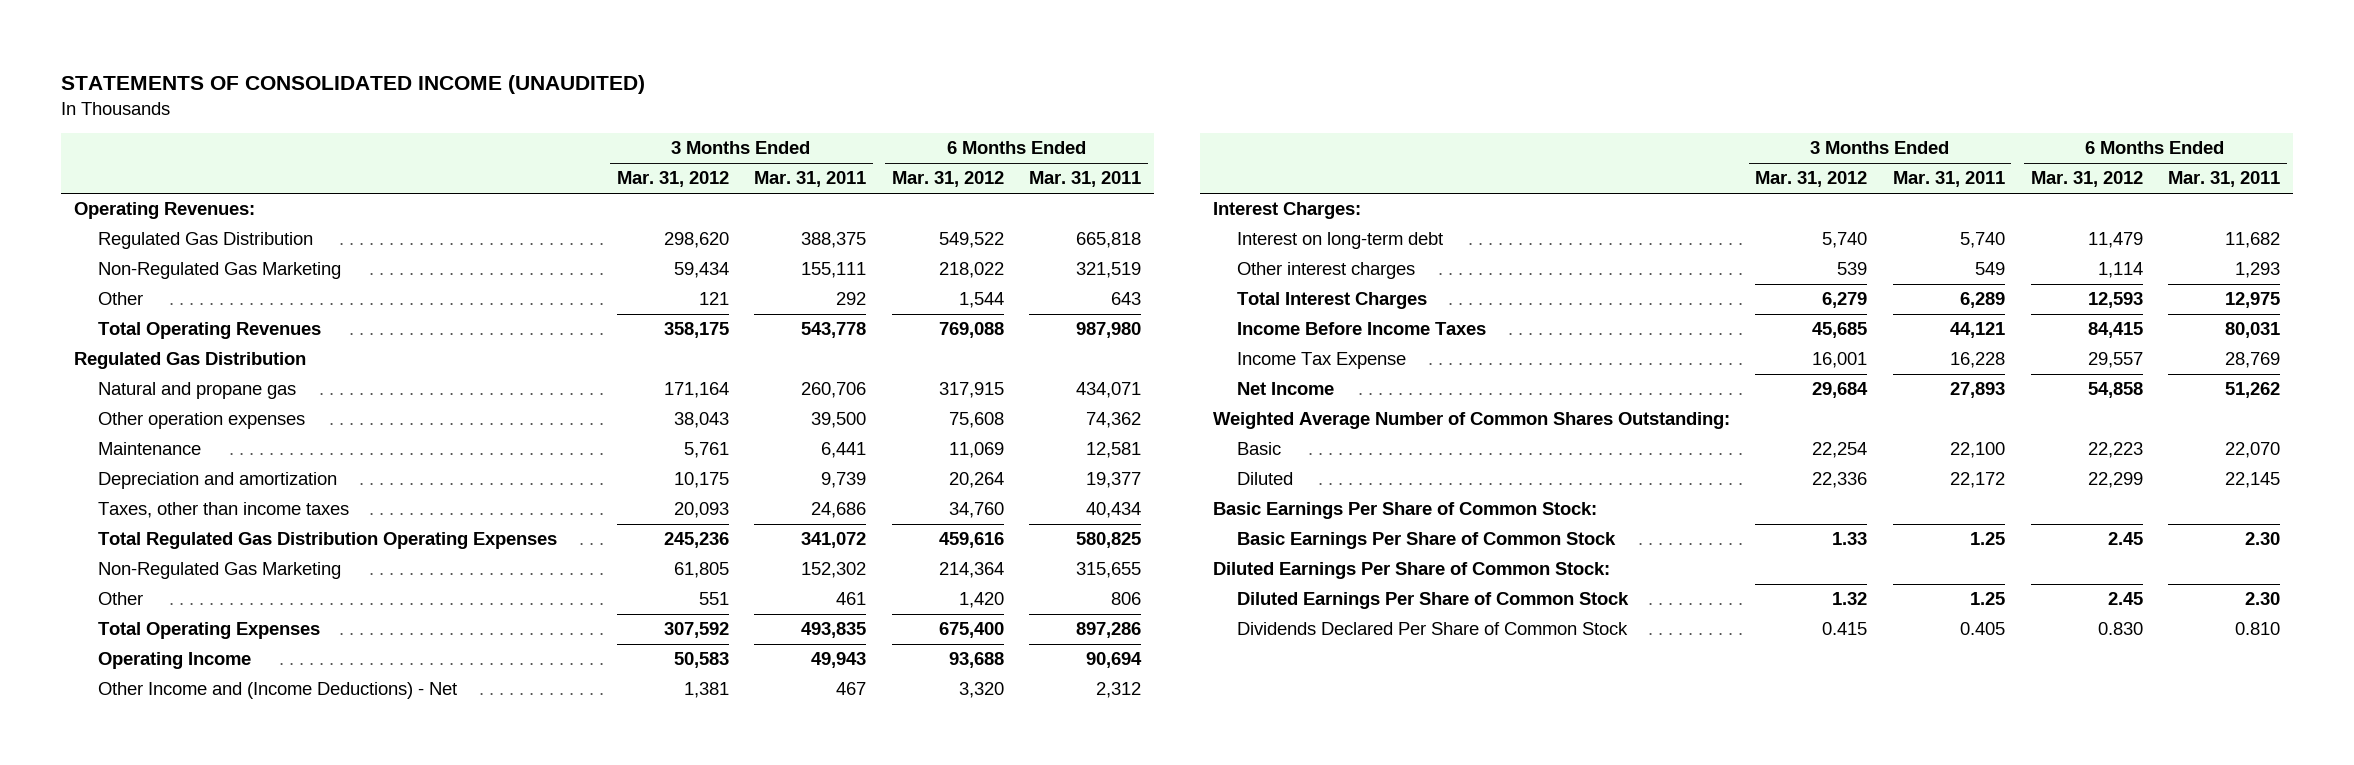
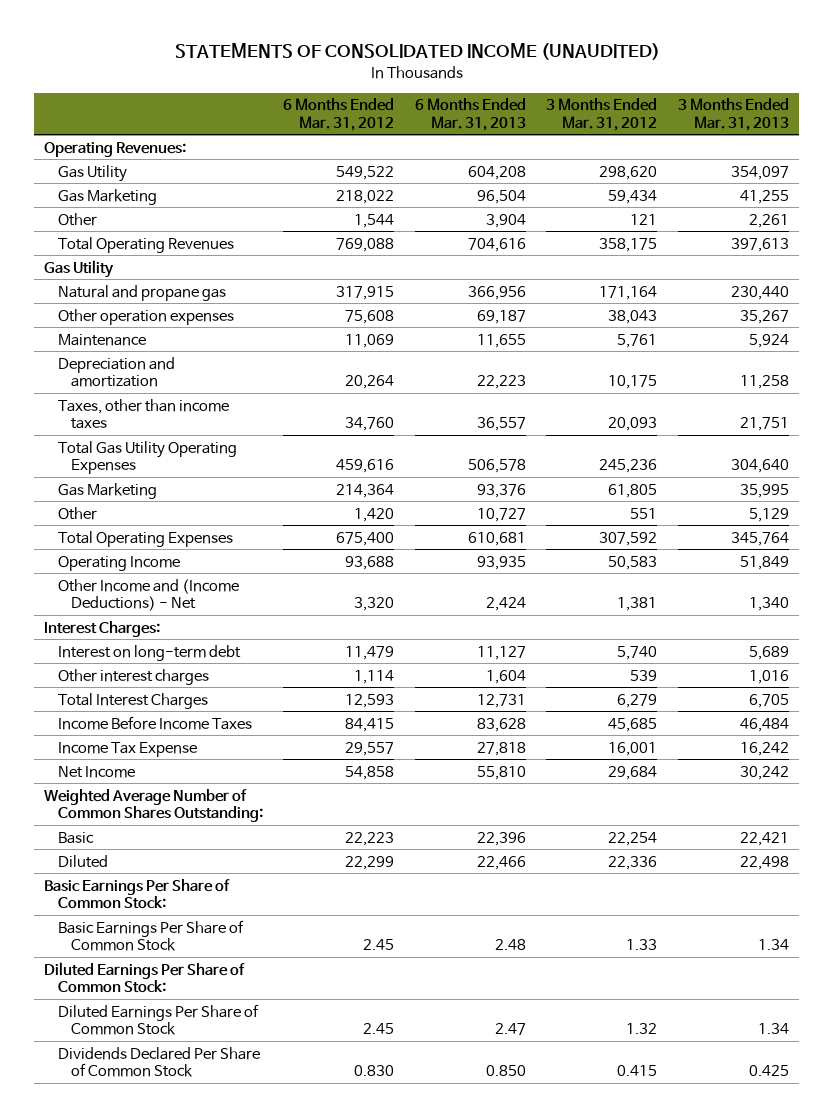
[754,171,867,188] Mar. 31, 2011 -> none
[1029,171,1142,188] Mar. 31, 2011 -> none
none -> [414,98,526,131] 6 Months Ended Mar. 31, 2013
none -> [677,98,789,131] 3 Months Ended Mar. 31, 2013
[98,232,314,250] Regulated Gas Distribution -> [57,164,127,182] Gas Utility
[98,262,342,280] Non-Regulated Gas Marketing -> [57,188,157,205] Gas Marketing
[74,352,307,370] Regulated Gas Distribution -> [44,259,115,278] Gas Utility
[98,532,558,550] Total Regulated Gas Distribution Operating Expenses -> [57,440,237,475] Total Gas Utility Operating Expenses
[98,562,342,580] Non-Regulated Gas Marketing -> [57,482,157,499] Gas Marketing

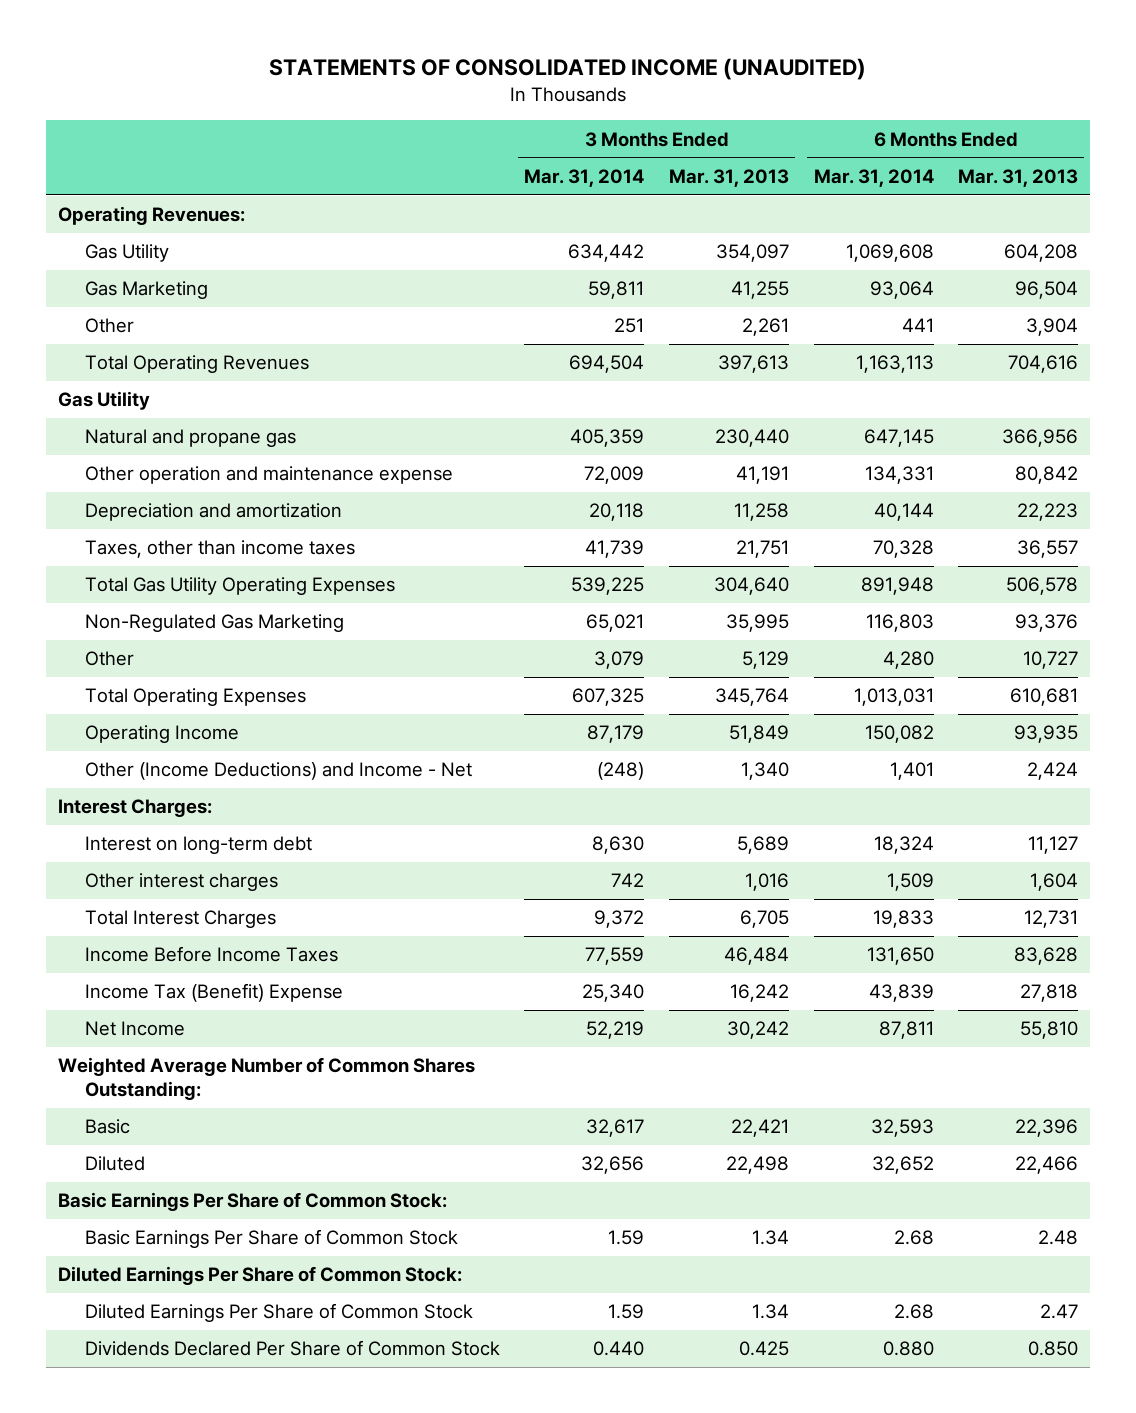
[283,98,395,131] 6 Months Ended Mar. 31, 2012 -> none
[546,98,658,131] 3 Months Ended Mar. 31, 2012 -> none
none -> [524,169,645,188] Mar. 31, 2014
none -> [813,169,934,188] Mar. 31, 2014
[57,308,234,325] Other operation expenses -> none
[57,333,146,346] Maintenance -> none
none -> [84,466,453,485] Other operation and maintenance expense
[57,482,157,499] Gas Marketing -> [84,614,344,633] Non-Regulated Gas Marketing
[57,578,239,612] Other Income and (Income Deductions) - Net -> [84,762,472,781] Other (Income Deductions) and Income - Net
[57,741,197,757] Income Tax Expense -> [84,983,343,1003] Income Tax (Benefit) Expense

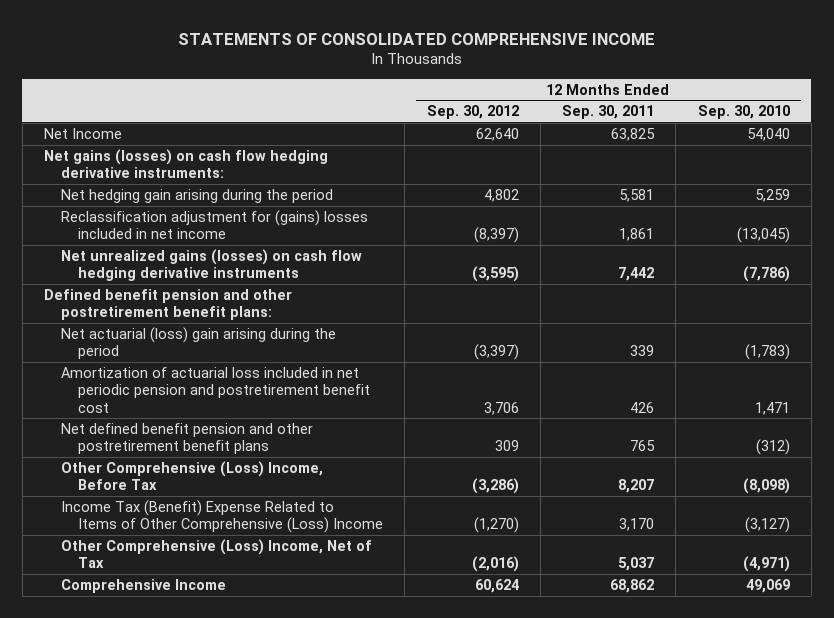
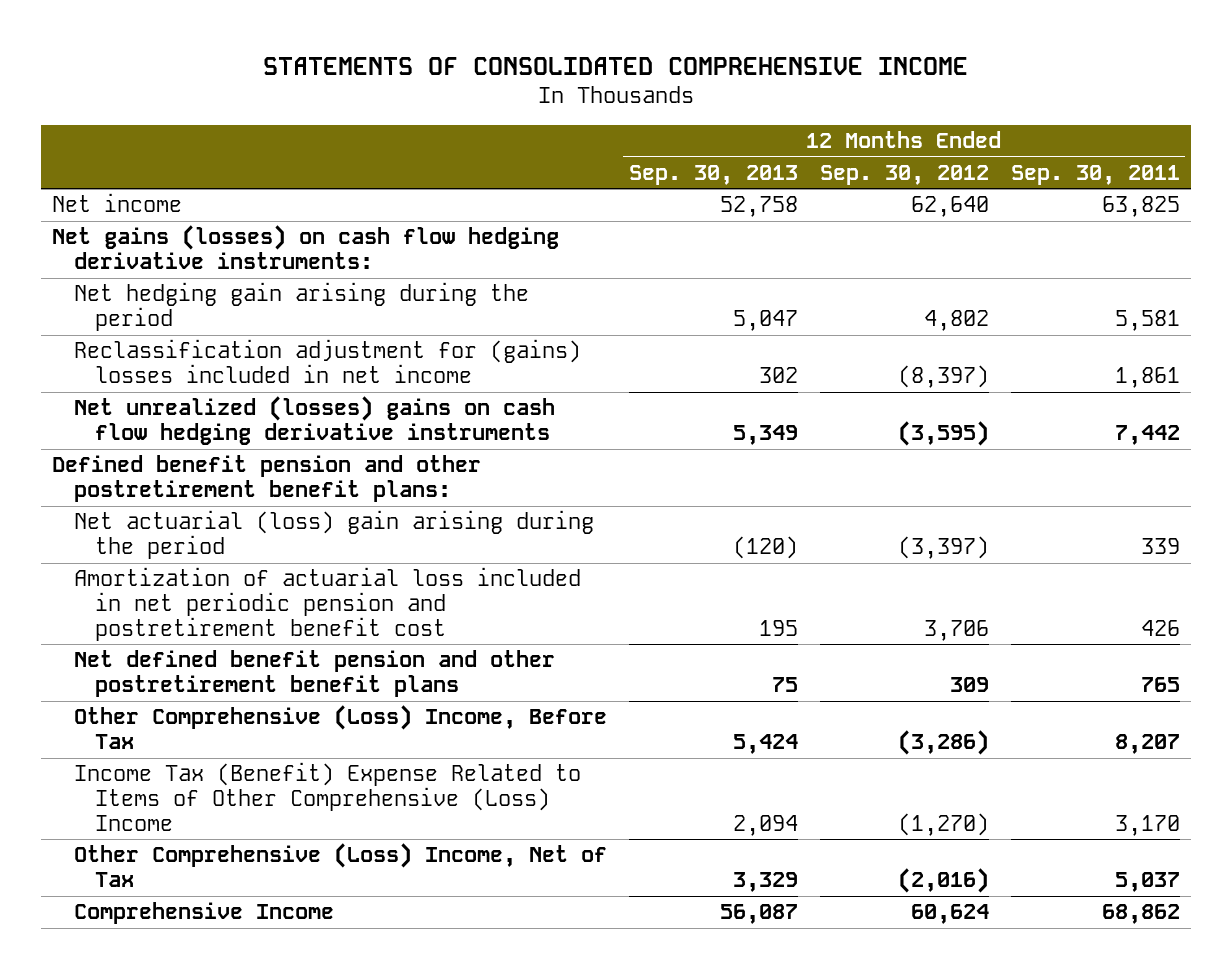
[697,105,790,120] Sep. 30, 2010 -> none
none -> [628,164,798,185] Sep. 30, 2013
[43,127,122,139] Net Income -> [52,193,183,213] Net income
[60,248,362,282] Net unrealized gains (losses) on cash flow hedging derivative instruments -> [73,396,555,446] Net unrealized (losses) gains on cash flow hedging derivative instruments

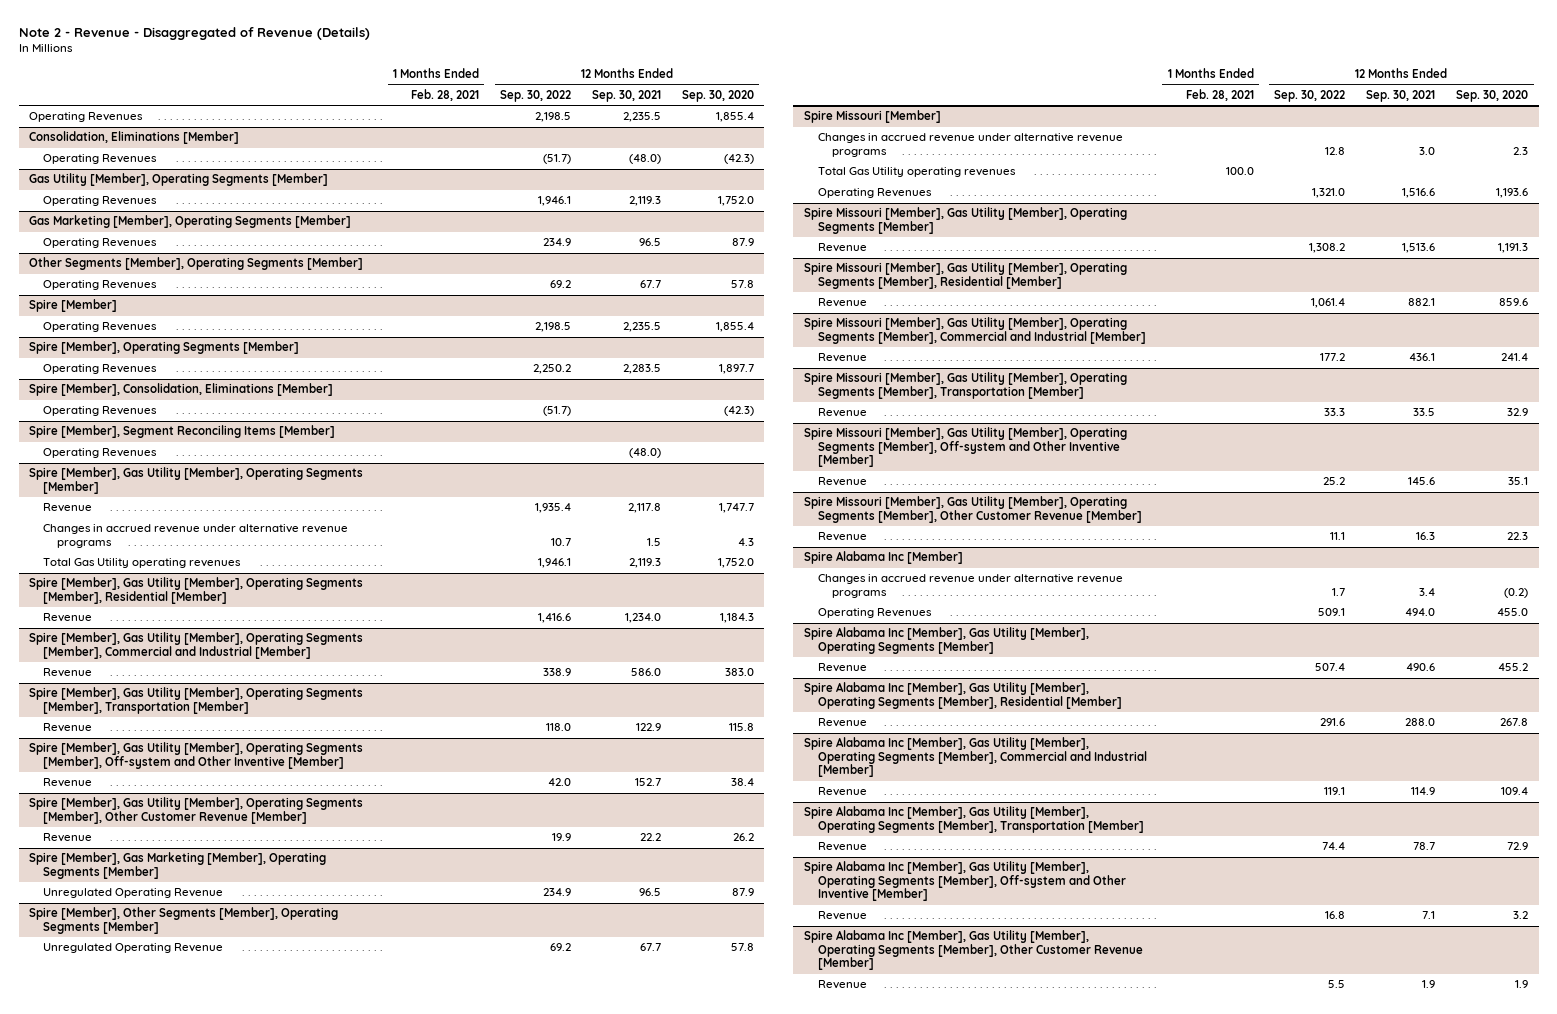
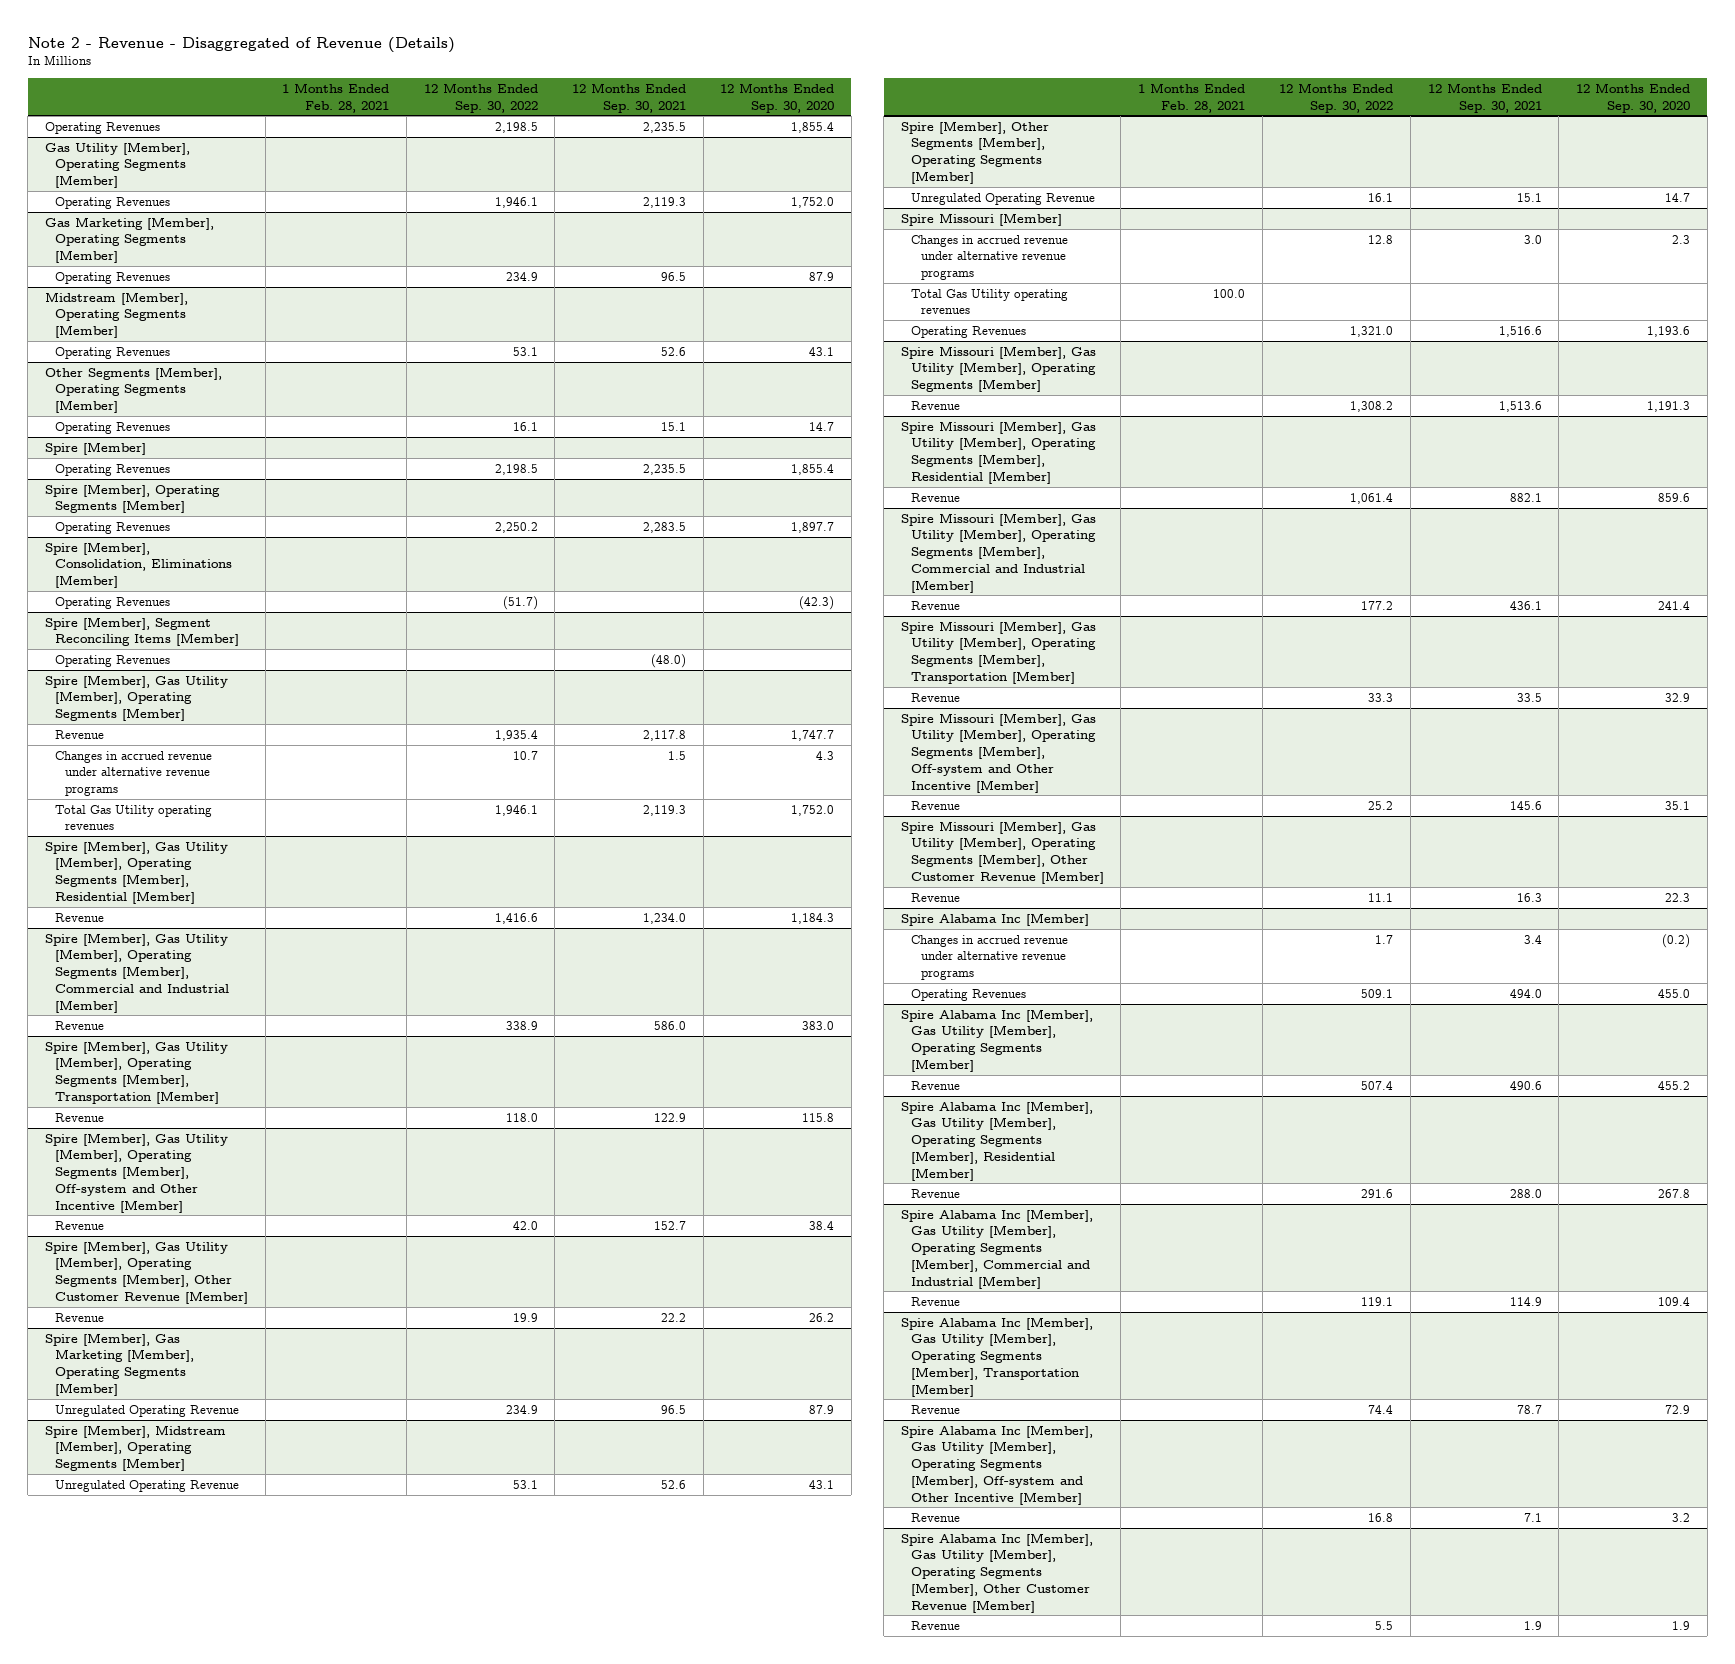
[29,131,240,145] Consolidation, Eliminations [Member] -> none
[43,154,158,165] Operating Revenues -> none
none -> [44,291,188,339] Midstream [Member], Operating Segments [Member]
none -> [55,346,171,359] Operating Revenues
[550,280,572,289] 69.2 -> [512,421,538,431] 16.1
[639,280,661,289] 67.7 -> [660,421,686,431] 15.1
[730,280,754,289] 57.8 -> [809,421,835,431] 14.7
[29,742,364,769] Spire [Member], Gas Utility [Member], Operating Segments [Member], Off-system and Other Inventive [Member] -> [44,1132,228,1213] Spire [Member], Gas Utility [Member], Operating Segments [Member], Off-system and Other Incentive [Member]
none -> [44,1424,226,1472] Spire [Member], Midstream [Member], Operating Segments [Member]
none -> [55,1479,240,1492] Unregulated Operating Revenue
[550,943,572,952] 69.2 -> [1368,192,1394,202] 16.1
[639,943,661,952] 67.7 -> [1516,192,1542,202] 15.1
[730,943,754,952] 57.8 -> [1664,192,1690,202] 14.7
[803,427,1127,468] Spire Missouri [Member], Gas Utility [Member], Operating Segments [Member], Off-system and Other Inventive [Member] -> [900,712,1096,793] Spire Missouri [Member], Gas Utility [Member], Operating Segments [Member], Off-system and Other Incentive [Member]
[803,861,1126,902] Spire Alabama Inc [Member], Gas Utility [Member], Operating Segments [Member], Off-system and Other Inventive [Member] -> [900,1424,1093,1505] Spire Alabama Inc [Member], Gas Utility [Member], Operating Segments [Member], Off-system and Other Incentive [Member]

